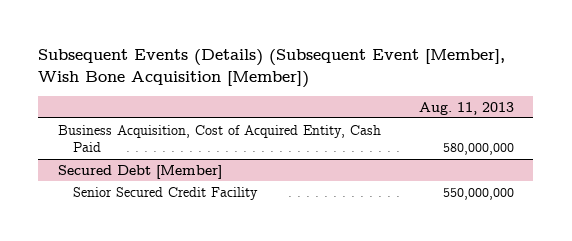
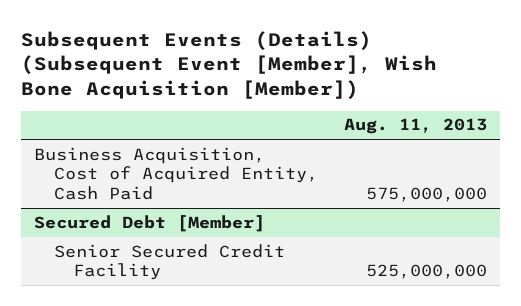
[443,143,515,156] 580,000,000 -> [365,186,487,202] 575,000,000
[443,187,515,200] 550,000,000 -> [365,264,487,280] 525,000,000

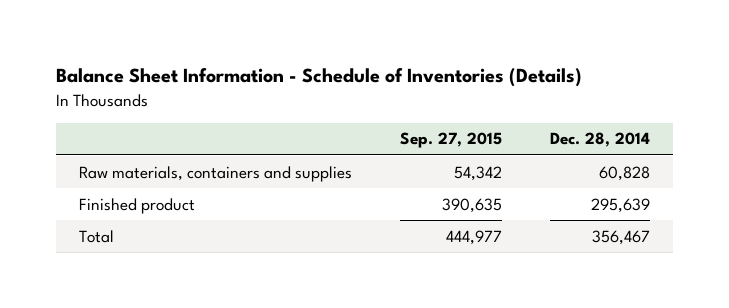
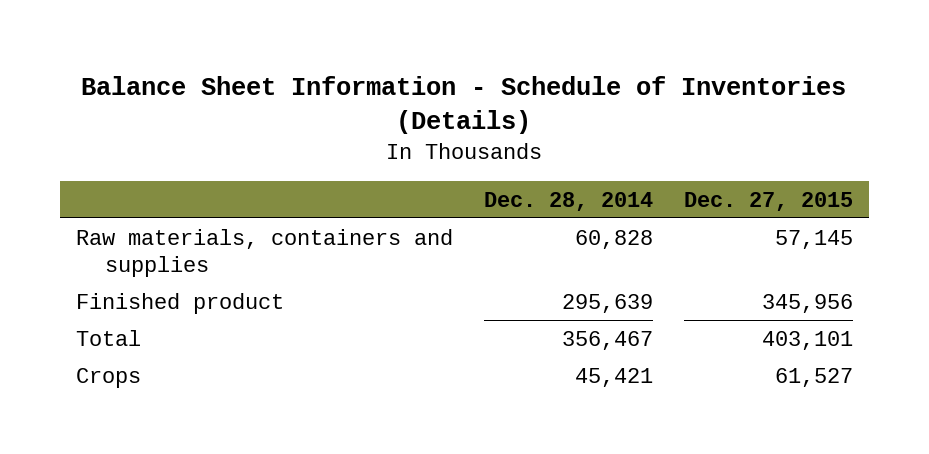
[399,132,502,149] Sep. 27, 2015 -> none
none -> [684,191,854,211] Dec. 27, 2015
none -> [75,367,141,388] Crops

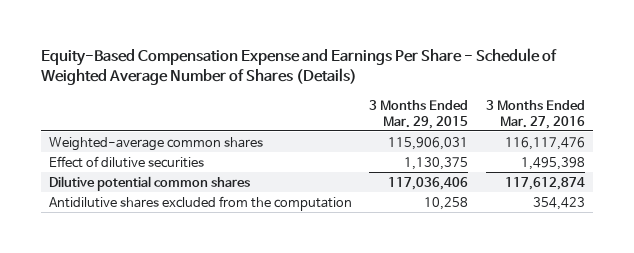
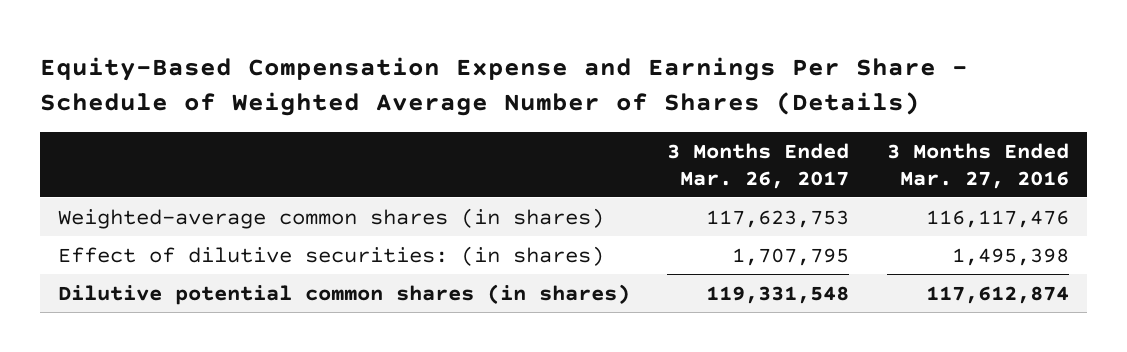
[369,99,469,129] 3 Months Ended Mar. 29, 2015 -> none
none -> [667,142,850,189] 3 Months Ended Mar. 26, 2017
[49,195,353,211] Antidilutive shares excluded from the computation -> none
[49,136,264,151] Weighted-average common shares -> [58,207,605,229] Weighted-average common shares (in shares)
[49,155,205,168] Effect of dilutive securities -> [58,245,605,266] Effect of dilutive securities: (in shares)
[49,175,251,191] Dilutive potential common shares -> [58,283,631,305] Dilutive potential common shares (in shares)

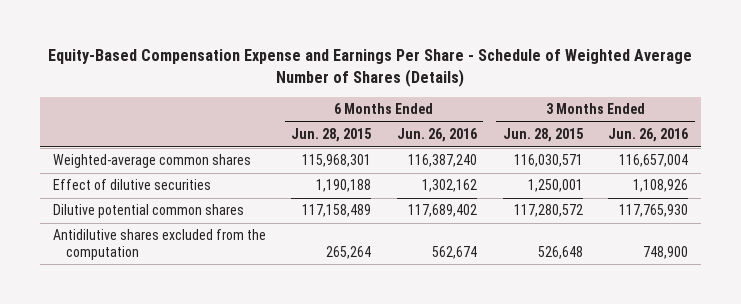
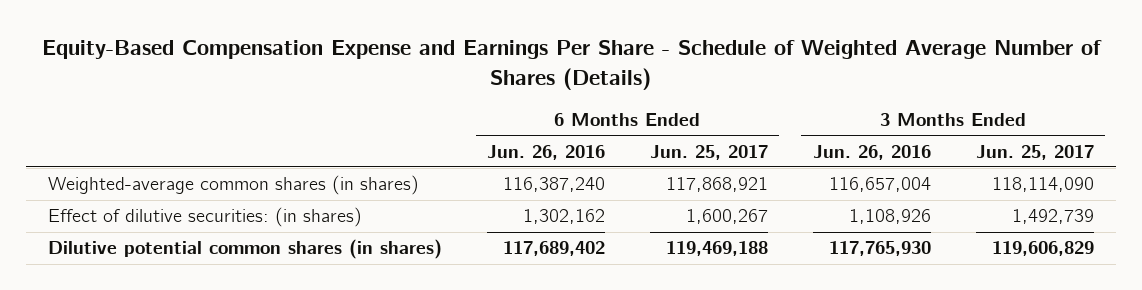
[291,128,372,143] Jun. 28, 2015 -> none
[502,128,583,143] Jun. 28, 2015 -> none
none -> [649,144,768,160] Jun. 25, 2017
none -> [975,144,1094,160] Jun. 25, 2017
[52,229,266,261] Antidilutive shares excluded from the computation -> none
[52,154,251,169] Weighted-average common shares -> [48,175,420,196] Weighted-average common shares (in shares)
[52,179,211,191] Effect of dilutive securities -> [48,207,363,228] Effect of dilutive securities: (in shares)
[52,204,244,219] Dilutive potential common shares -> [48,239,443,260] Dilutive potential common shares (in shares)

